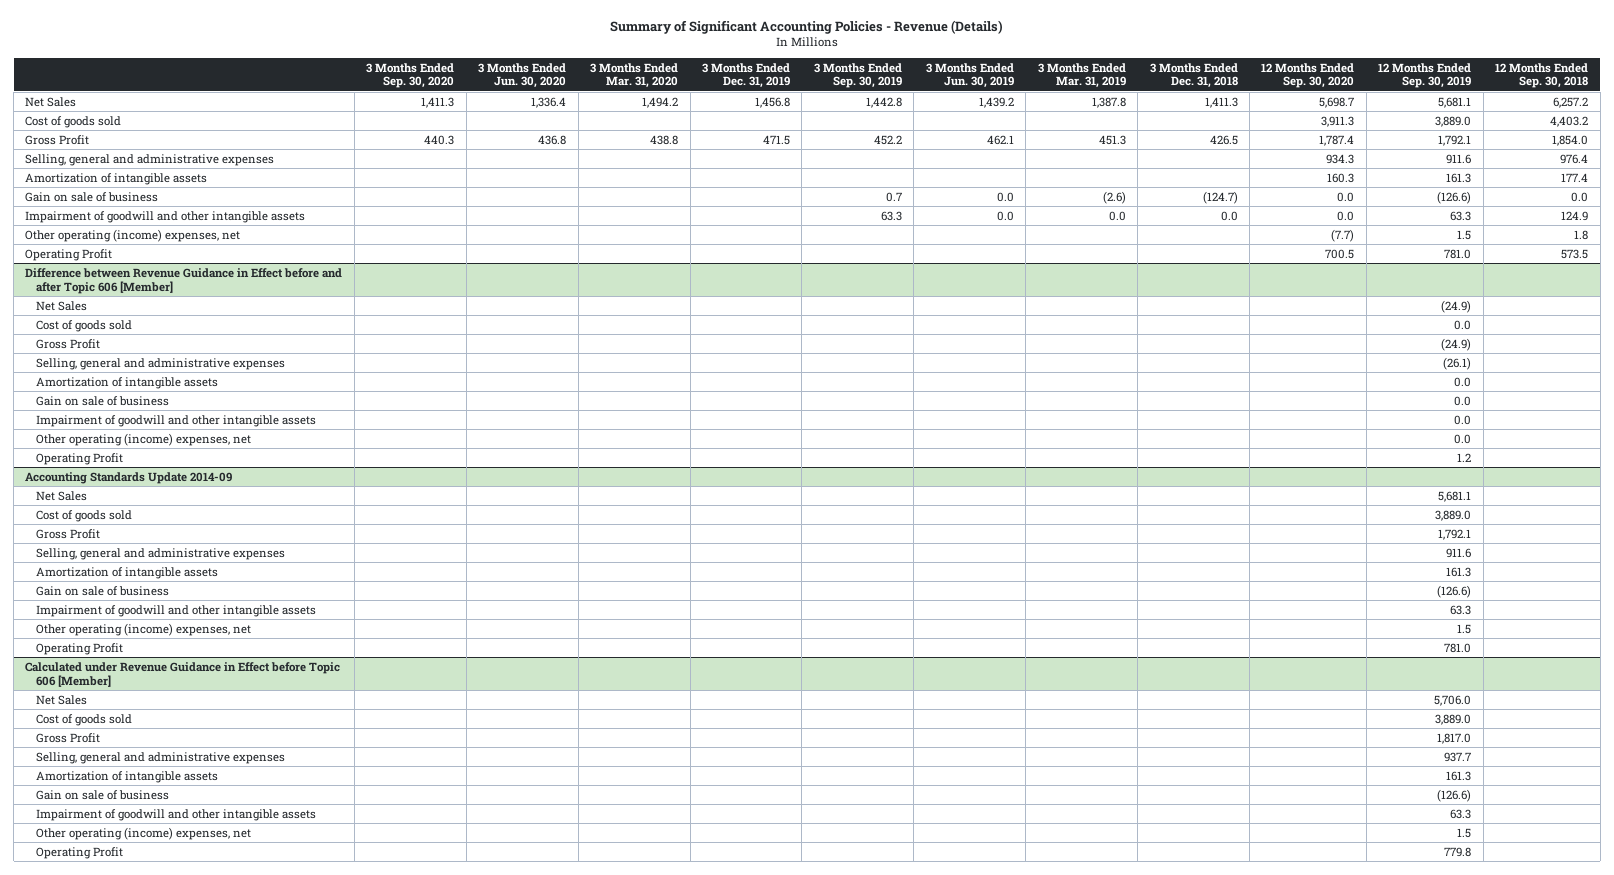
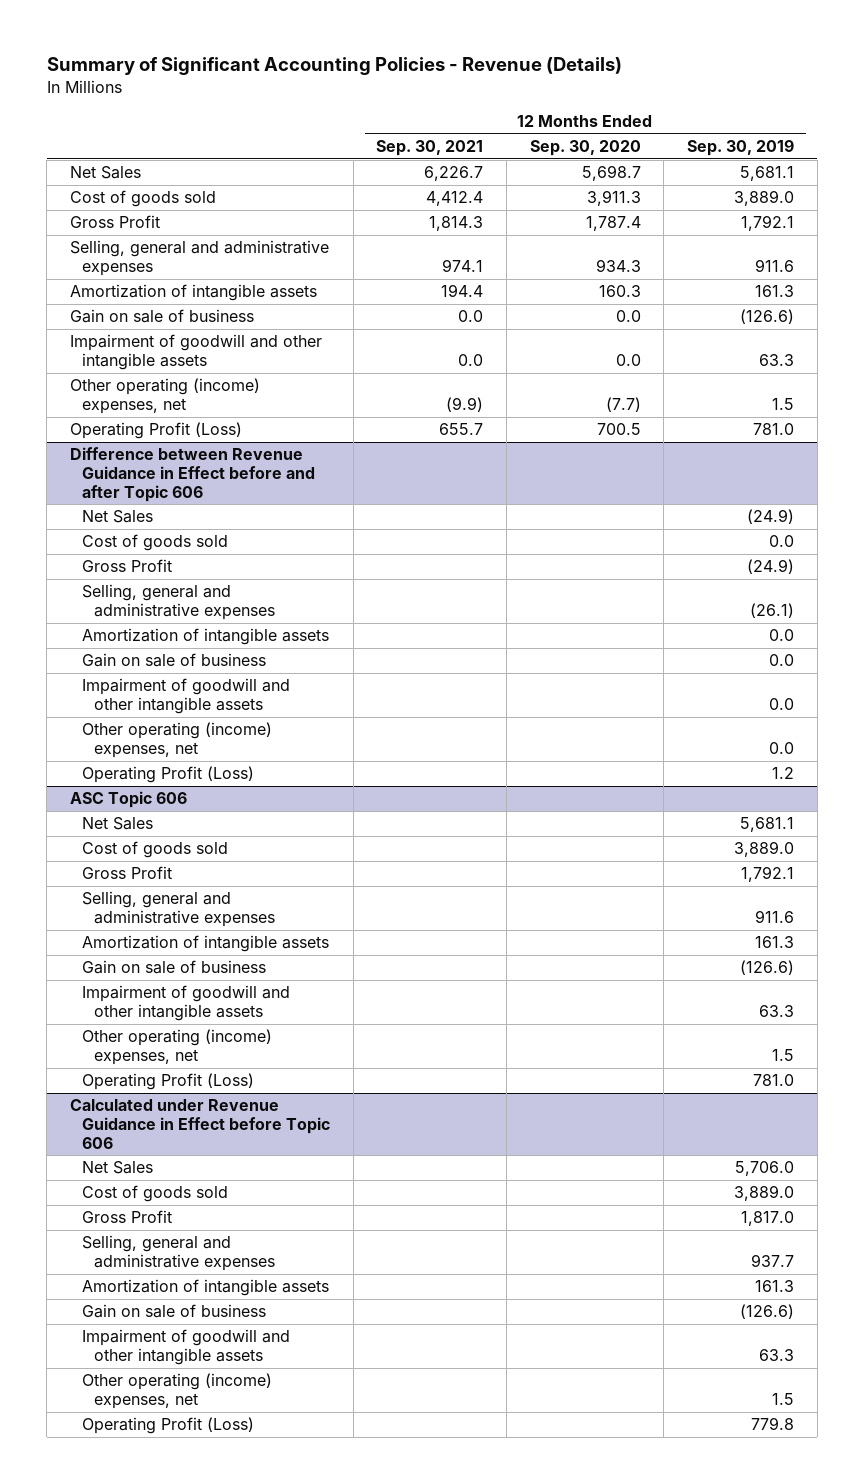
[366,62,455,89] 3 Months Ended Sep. 30, 2020 -> none
[478,62,567,89] 3 Months Ended Jun. 30, 2020 -> none
[590,62,679,89] 3 Months Ended Mar. 31, 2020 -> none
[701,62,790,89] 3 Months Ended Dec. 31, 2019 -> none
[813,62,902,89] 3 Months Ended Sep. 30, 2019 -> none
[925,62,1014,89] 3 Months Ended Jun. 30, 2019 -> none
[1037,62,1126,89] 3 Months Ended Mar. 31, 2019 -> none
[1149,62,1238,89] 3 Months Ended Dec. 31, 2018 -> none
[1495,62,1589,89] 12 Months Ended Sep. 30, 2018 -> none
none -> [376,140,484,157] Sep. 30, 2021
[25,248,113,261] Operating Profit -> [69,422,242,440] Operating Profit (Loss)
[25,267,343,294] Difference between Revenue Guidance in Effect before and after Topic 606 [Member] -> [69,447,315,502] Difference between Revenue Guidance in Effect before and after Topic 606
[36,452,124,465] Operating Profit -> [81,766,254,784] Operating Profit (Loss)
[25,471,233,484] Accounting Standards Update 2014-09 -> [69,791,187,809] ASC Topic 606
[36,642,124,655] Operating Profit -> [81,1073,254,1091] Operating Profit (Loss)
[25,661,341,687] Calculated under Revenue Guidance in Effect before Topic 606 [Member] -> [69,1099,330,1149] Calculated under Revenue Guidance in Effect before Topic 606
[36,846,124,859] Operating Profit -> [81,1417,254,1435] Operating Profit (Loss)

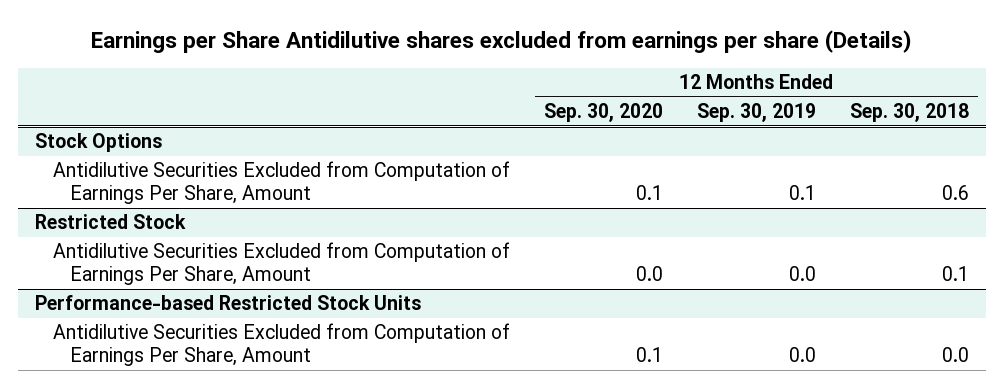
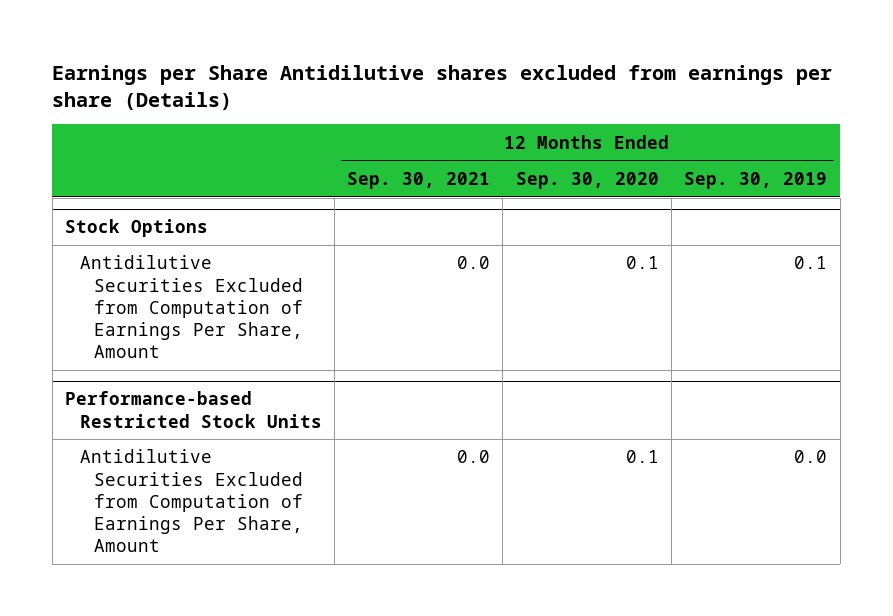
[850,103,970,123] Sep. 30, 2018 -> none
none -> [347,171,491,189] Sep. 30, 2021
[34,214,186,230] Restricted Stock -> none
[52,242,510,286] Antidilutive Securities Excluded from Computation of Earnings Per Share, Amount -> none

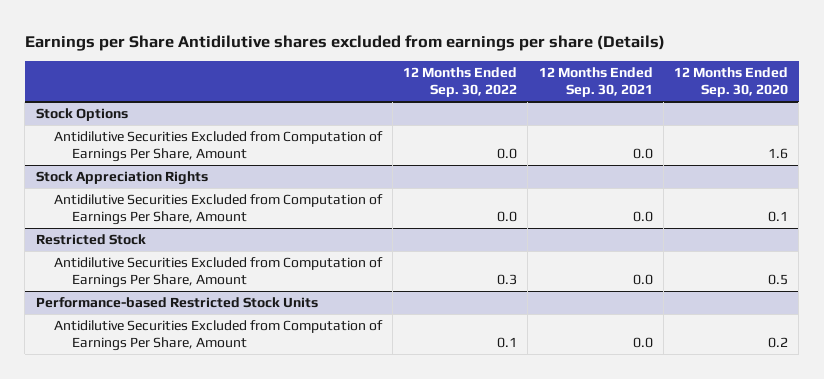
[684,171,828,189] Sep. 30, 2019 -> none
none -> [403,66,518,98] 12 Months Ended Sep. 30, 2022
none -> [53,131,383,163] Antidilutive Securities Excluded from Computation of Earnings Per Share, Amount
none -> [35,171,208,186] Stock Appreciation Rights
none -> [35,234,146,246] Restricted Stock
none -> [53,257,383,289] Antidilutive Securities Excluded from Computation of Earnings Per Share, Amount
[625,450,659,464] 0.1 -> [767,337,788,349] 0.2

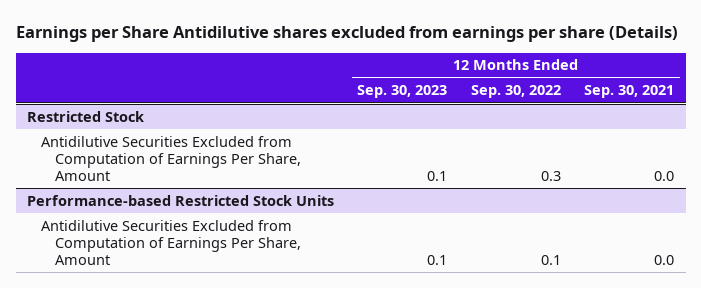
[673,66,788,98] 12 Months Ended Sep. 30, 2020 -> none
none -> [357,85,448,99] Sep. 30, 2023
[35,108,128,122] Stock Options -> none
[53,131,383,163] Antidilutive Securities Excluded from Computation of Earnings Per Share, Amount -> none
[35,171,208,186] Stock Appreciation Rights -> none
[53,194,383,226] Antidilutive Securities Excluded from Computation of Earnings Per Share, Amount -> none

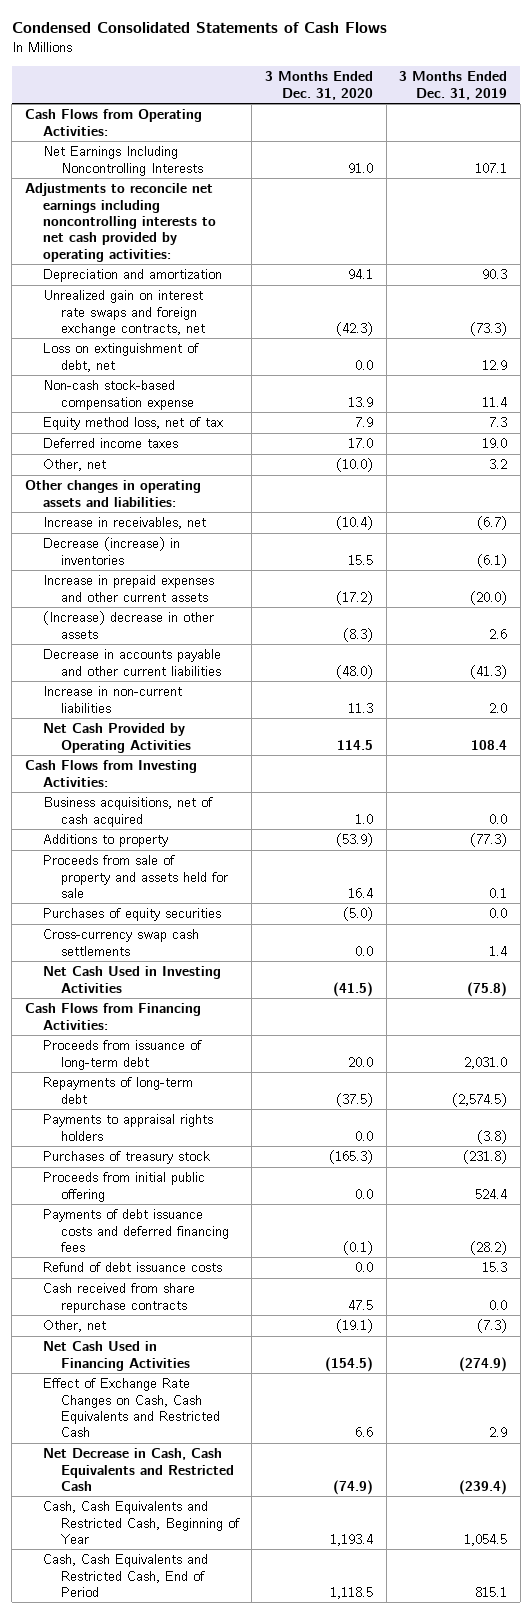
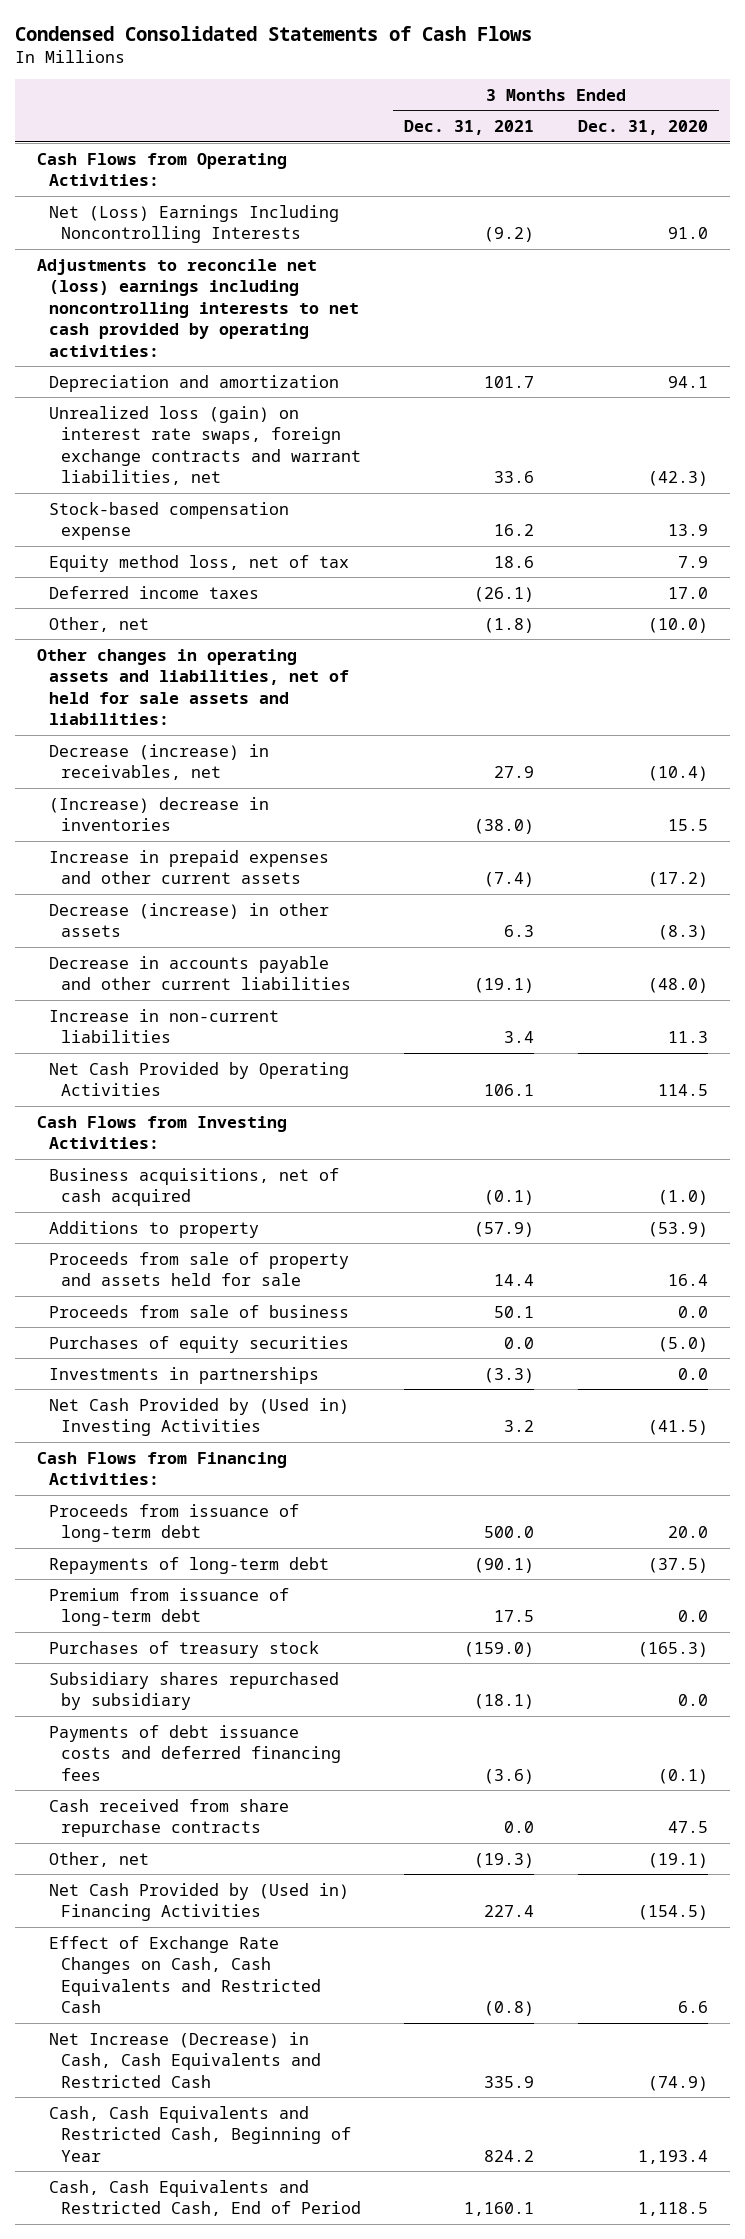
[399,71,508,100] 3 Months Ended Dec. 31, 2019 -> none
none -> [404,120,535,136] Dec. 31, 2021
[42,146,203,176] Net Earnings Including Noncontrolling Interests -> [48,204,339,244] Net (Loss) Earnings Including Noncontrolling Interests
[24,183,216,262] Adjustments to reconcile net earnings including noncontrolling interests to net cash provided by operating activities: -> [36,258,359,357] Adjustments to reconcile net (loss) earnings including noncontrolling interests to net cash provided by operating activities:
[42,343,199,372] Loss on extinguishment of debt, net -> none
[42,290,205,336] Unrealized gain on interest rate swaps and foreign exchange contracts, net -> [48,405,361,486] Unrealized loss (gain) on interest rate swaps, foreign exchange contracts and warrant liabilities, net
[42,380,194,410] Non-cash stock-based compensation expense -> [48,501,289,541] Stock-based compensation expense
[24,480,201,507] Other changes in operating assets and liabilities: -> [36,648,349,726] Other changes in operating assets and liabilities, net of held for sale assets and liabilities:
[42,517,206,530] Increase in receivables, net -> [48,743,269,781] Decrease (increase) in receivables, net
[42,537,180,565] Decrease (increase) in inventories -> [48,796,269,832] (Increase) decrease in inventories
[42,611,214,639] (Increase) decrease in other assets -> [48,902,329,938] Decrease (increase) in other assets
[355,813,374,824] 1.0 -> [658,1190,709,1206] (1.0)
none -> [48,1304,349,1318] Proceeds from sale of business
[42,929,199,956] Cross-currency swap cash settlements -> none
none -> [48,1366,319,1384] Investments in partnerships
[42,966,221,993] Net Cash Used in Investing Activities -> [48,1397,349,1437] Net Cash Provided by (Used in) Investing Activities
[42,1114,213,1141] Payments to appraisal rights holders -> none
none -> [48,1587,289,1627] Premium from issuance of long-term debt
[42,1172,205,1202] Proceeds from initial public offering -> none
none -> [48,1671,339,1711] Subsidiary shares repurchased by subsidiary
[42,1262,222,1273] Refund of debt issuance costs -> none
[42,1341,190,1371] Net Cash Used in Financing Activities -> [48,1882,349,1922] Net Cash Provided by (Used in) Financing Activities
[42,1448,234,1491] Net Decrease in Cash, Cash Equivalents and Restricted Cash -> [48,2031,321,2088] Net Increase (Decrease) in Cash, Cash Equivalents and Restricted Cash

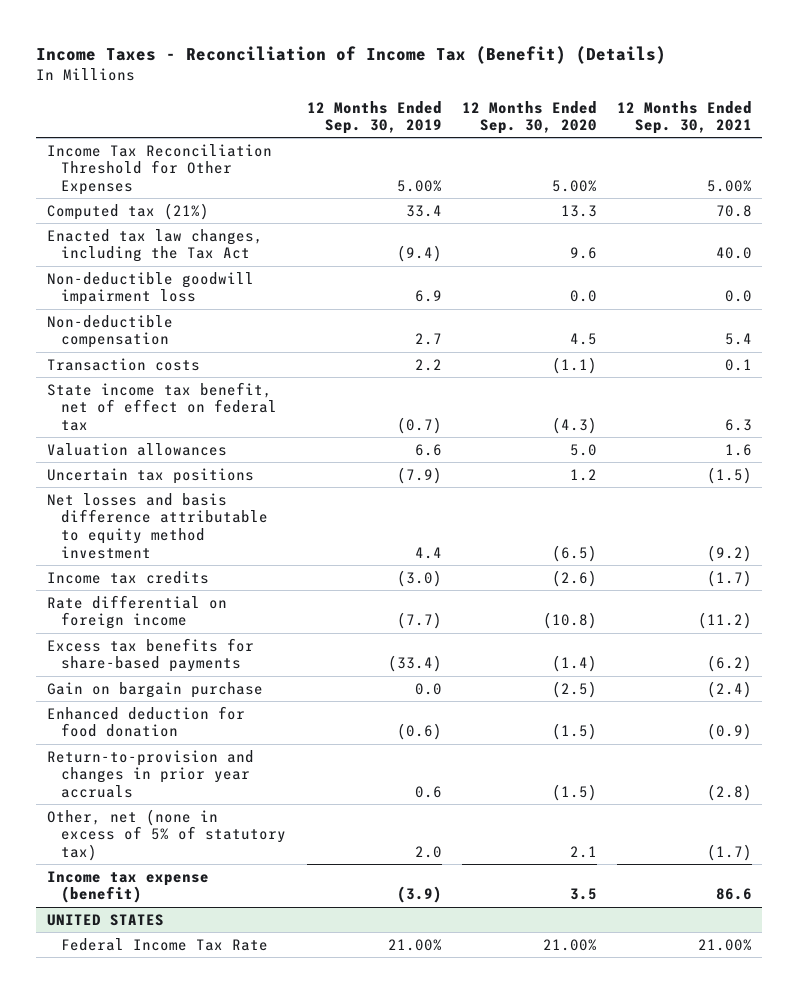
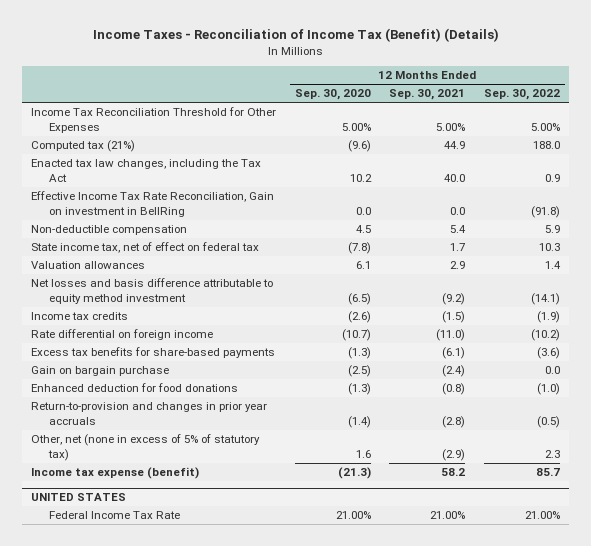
[306,100,442,135] 12 Months Ended Sep. 30, 2019 -> none
none -> [484,89,561,101] Sep. 30, 2022
[46,271,254,306] Non-deductible goodwill impairment loss -> none
[560,204,597,217] 13.3 -> [347,140,371,153] (9.6)
[716,204,753,217] 70.8 -> [444,141,466,150] 44.9
[569,247,597,260] 9.6 -> [349,173,372,182] 10.2
none -> [31,191,275,217] Effective Income Tax Rate Reconciliation, Gain on investment in BellRing
[46,357,200,371] Transaction costs -> none
[46,467,254,484] Uncertain tax positions -> none
[46,381,278,431] State income tax benefit, net of effect on federal tax -> [31,242,260,254] State income tax, net of effect on federal tax
[551,416,597,434] (4.3) -> [347,242,371,255] (7.8)
[725,418,753,431] 6.3 -> [450,243,466,252] 1.7
[569,443,597,456] 5.0 -> [355,261,371,270] 6.1
[725,443,753,456] 1.6 -> [450,261,466,270] 2.9
[707,569,753,587] (1.7) -> [442,311,466,324] (1.5)
[542,612,597,630] (10.8) -> [341,329,371,342] (10.7)
[698,612,753,630] (11.2) -> [436,329,466,342] (11.0)
[551,655,597,673] (1.4) -> [347,347,371,360] (1.3)
[707,655,753,673] (6.2) -> [442,347,466,360] (6.1)
[46,705,245,738] Enhanced deduction for food donation -> [31,383,239,393] Enhanced deduction for food donations
[551,723,597,741] (1.5) -> [347,383,371,396] (1.3)
[707,723,753,741] (0.9) -> [442,383,466,396] (0.8)
[551,783,597,801] (1.5) -> [347,415,371,428] (1.4)
[569,845,597,858] 2.1 -> [355,449,371,458] 1.6
[707,843,753,861] (1.7) -> [442,448,466,461] (2.9)
[569,888,597,901] 3.5 -> [337,467,371,480] (21.3)
[716,888,753,901] 86.6 -> [441,468,466,477] 58.2

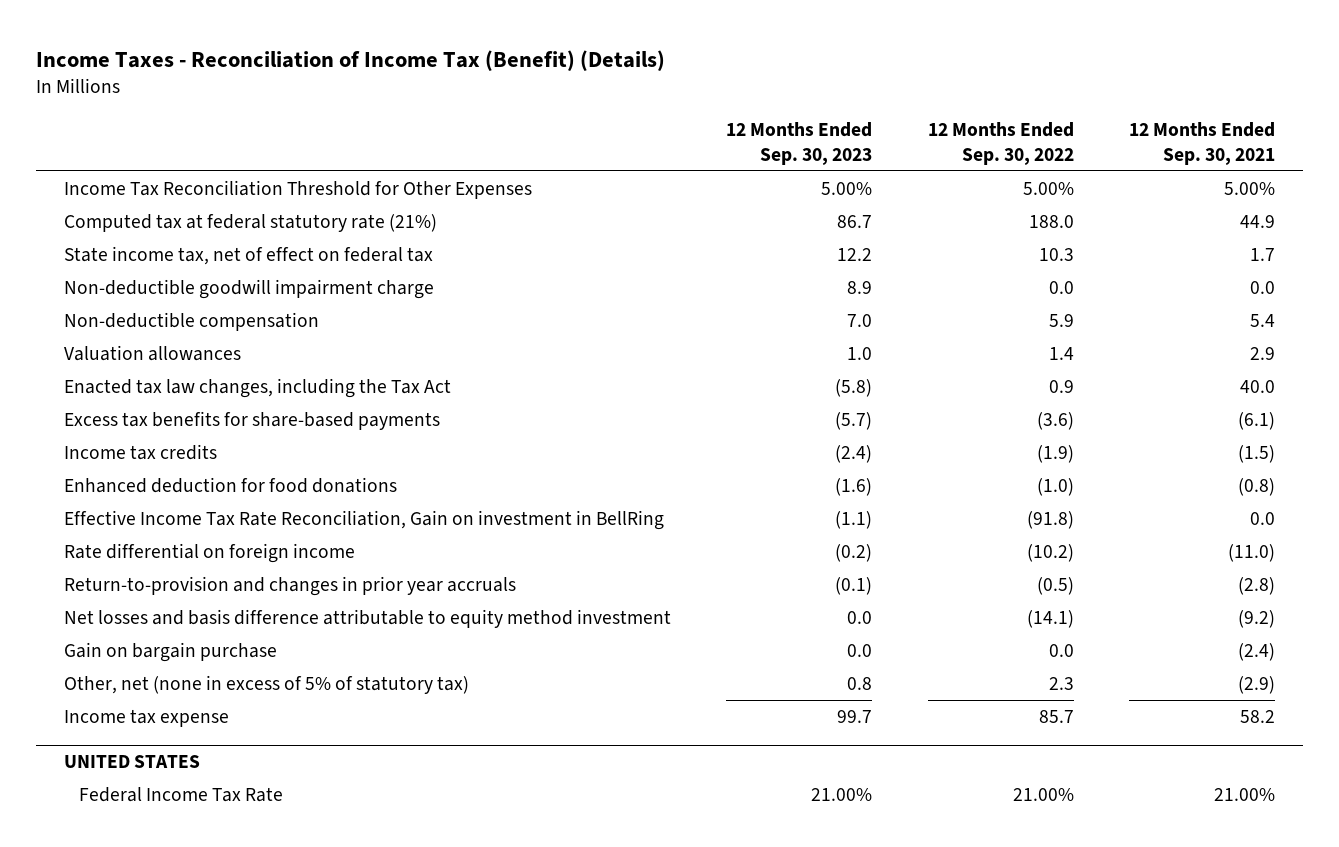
[294,89,371,101] Sep. 30, 2020 -> none
none -> [726,121,873,165] 12 Months Ended Sep. 30, 2023
[31,140,136,153] Computed tax (21%) -> [63,213,437,232] Computed tax at federal statutory rate (21%)
none -> [63,278,434,299] Non-deductible goodwill impairment charge
[31,225,188,236] Non-deductible compensation -> [63,311,319,331] Non-deductible compensation
[31,159,262,182] Enacted tax law changes, including the Tax Act -> [63,377,451,398] Enacted tax law changes, including the Tax Act
[31,312,129,321] Income tax credits -> [63,443,217,460] Income tax credits
[31,191,275,217] Effective Income Tax Rate Reconciliation, Gain on investment in BellRing -> [63,509,664,530] Effective Income Tax Rate Reconciliation, Gain on investment in BellRing
[31,329,214,341] Rate differential on foreign income -> [63,542,355,563] Rate differential on foreign income
[31,278,274,304] Net losses and basis difference attributable to equity method investment -> [63,608,671,628] Net losses and basis difference attributable to equity method investment
[31,366,170,377] Gain on bargain purchase -> [63,641,277,662] Gain on bargain purchase
[31,467,200,480] Income tax expense (benefit) -> [63,708,229,727] Income tax expense

